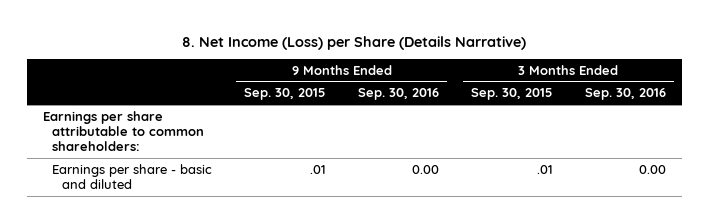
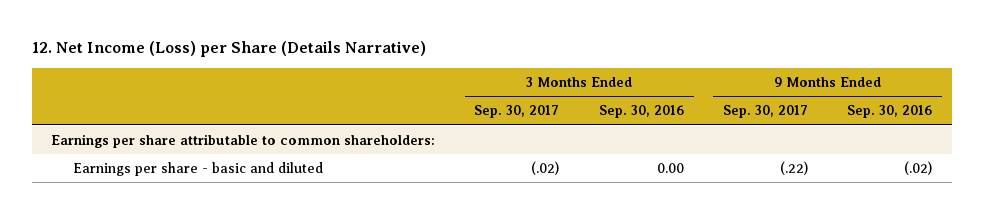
[182,35,527,50] 8. Net Income (Loss) per Share (Details Narrative) -> [31,41,426,58] 12. Net Income (Loss) per Share (Details Narrative)
[244,88,327,101] Sep. 30, 2015 -> none
[471,88,554,101] Sep. 30, 2015 -> none
none -> [474,105,560,119] Sep. 30, 2017
none -> [722,105,808,119] Sep. 30, 2017
[412,164,440,174] 0.00 -> [904,161,933,176] (.02)

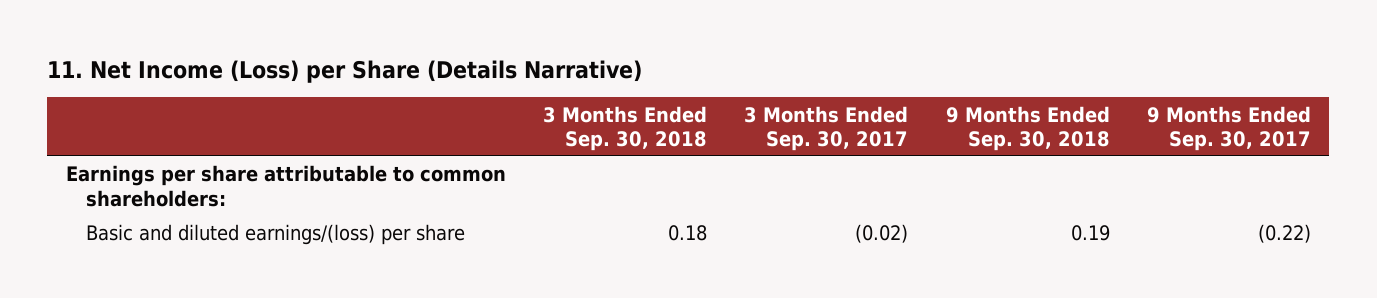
[31,41,426,58] 12. Net Income (Loss) per Share (Details Narrative) -> [47,59,643,83] 11. Net Income (Loss) per Share (Details Narrative)
[598,105,684,119] Sep. 30, 2016 -> none
[847,105,933,119] Sep. 30, 2016 -> none
none -> [543,105,708,151] 3 Months Ended Sep. 30, 2018
none -> [945,105,1110,151] 9 Months Ended Sep. 30, 2018
[73,162,324,177] Earnings per share - basic and diluted -> [85,224,465,246] Basic and diluted earnings/(loss) per share
[531,161,560,176] (.02) -> [855,224,909,244] (0.02)
[779,161,808,176] (.22) -> [1257,224,1311,244] (0.22)

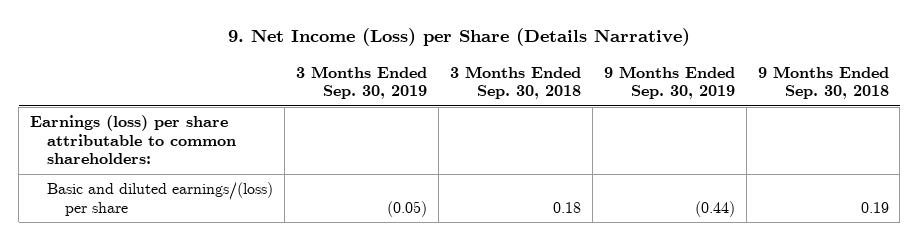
[47,59,643,83] 11. Net Income (Loss) per Share (Details Narrative) -> [228,28,691,47] 9. Net Income (Loss) per Share (Details Narrative)
[744,105,909,151] 3 Months Ended Sep. 30, 2017 -> none
[1146,105,1311,151] 9 Months Ended Sep. 30, 2017 -> none
none -> [296,65,428,100] 3 Months Ended Sep. 30, 2019
none -> [603,65,735,100] 9 Months Ended Sep. 30, 2019
[66,165,507,207] Earnings per share attributable to common shareholders: -> [29,115,237,164] Earnings (loss) per share attributable to common shareholders:

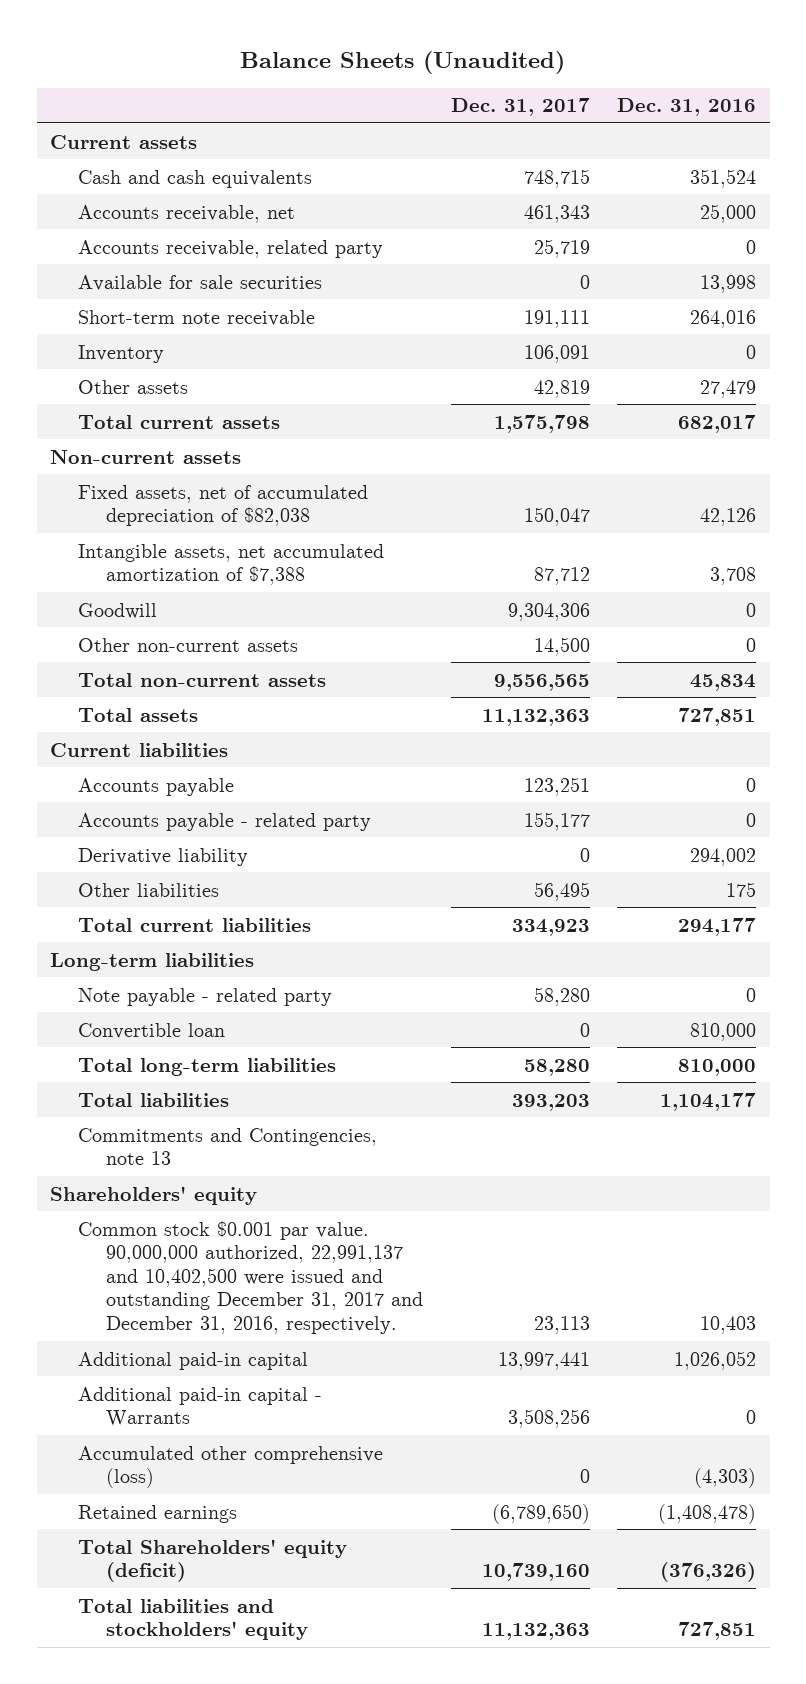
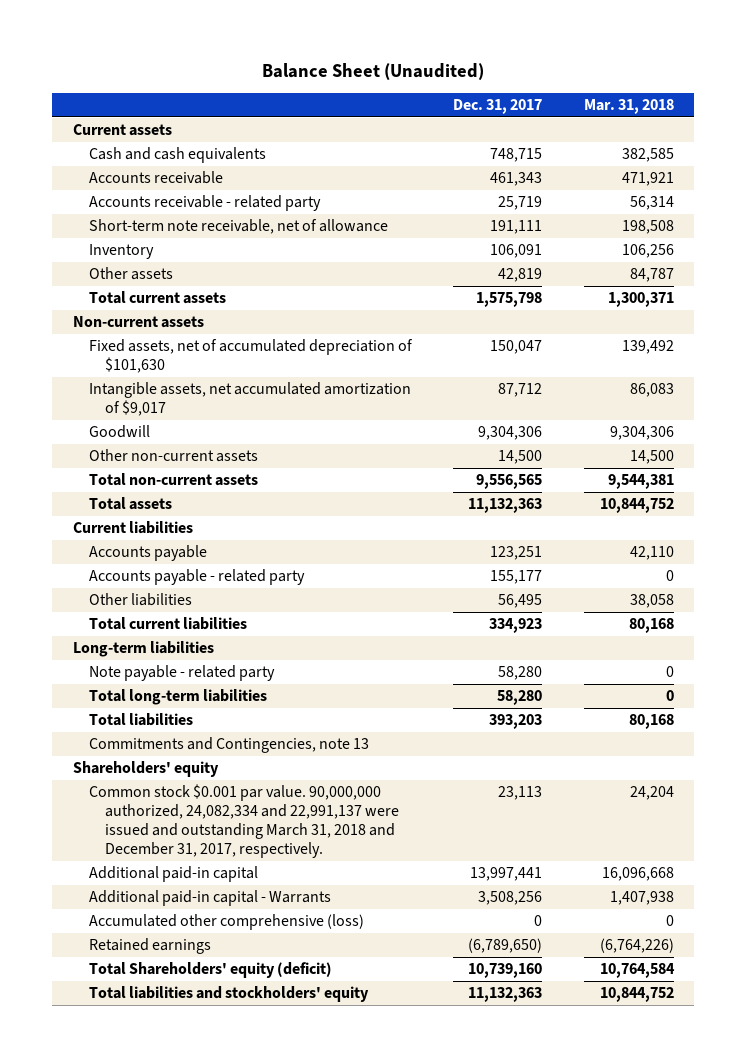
[240,50,566,74] Balance Sheets (Unaudited) -> [262,62,485,80] Balance Sheet (Unaudited)
[617,98,757,117] Dec. 31, 2016 -> none
none -> [583,99,674,115] Mar. 31, 2018
[78,274,323,291] Available for sale securities -> none
[78,204,296,223] Accounts receivable, net -> [88,171,223,185] Accounts receivable
[78,239,384,258] Accounts receivable, related party -> [88,195,321,212] Accounts receivable - related party
[78,309,316,326] Short-term note receivable -> [88,219,388,235] Short-term note receivable, net of allowance
[78,484,369,527] Fixed assets, net of accumulated depreciation of $82,038 -> [88,339,413,374] Fixed assets, net of accumulated depreciation of $101,630
[78,543,385,586] Intangible assets, net accumulated amortization of $7,388 -> [88,382,411,417] Intangible assets, net accumulated amortization of $9,017
[78,847,249,866] Derivative liability -> none
[78,1022,226,1039] Convertible loan -> none
[78,1220,424,1334] Common stock $0.001 par value. 90,000,000 authorized, 22,991,137 and 10,402,500 were issued and outstanding December 31, 2017 and December 31, 2016, respectively. -> [88,784,400,858] Common stock $0.001 par value. 90,000,000 authorized, 24,082,334 and 22,991,137 were issued and outstanding March 31, 2018 and December 31, 2017, respectively.

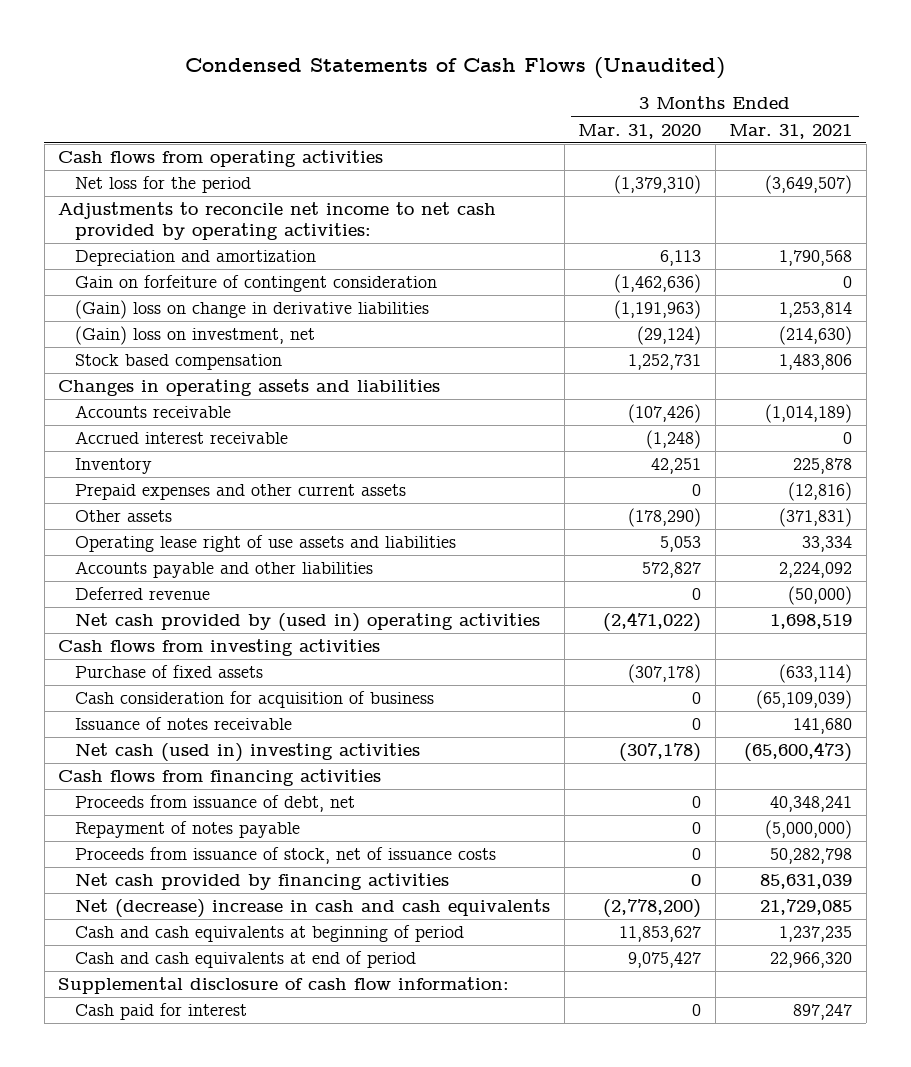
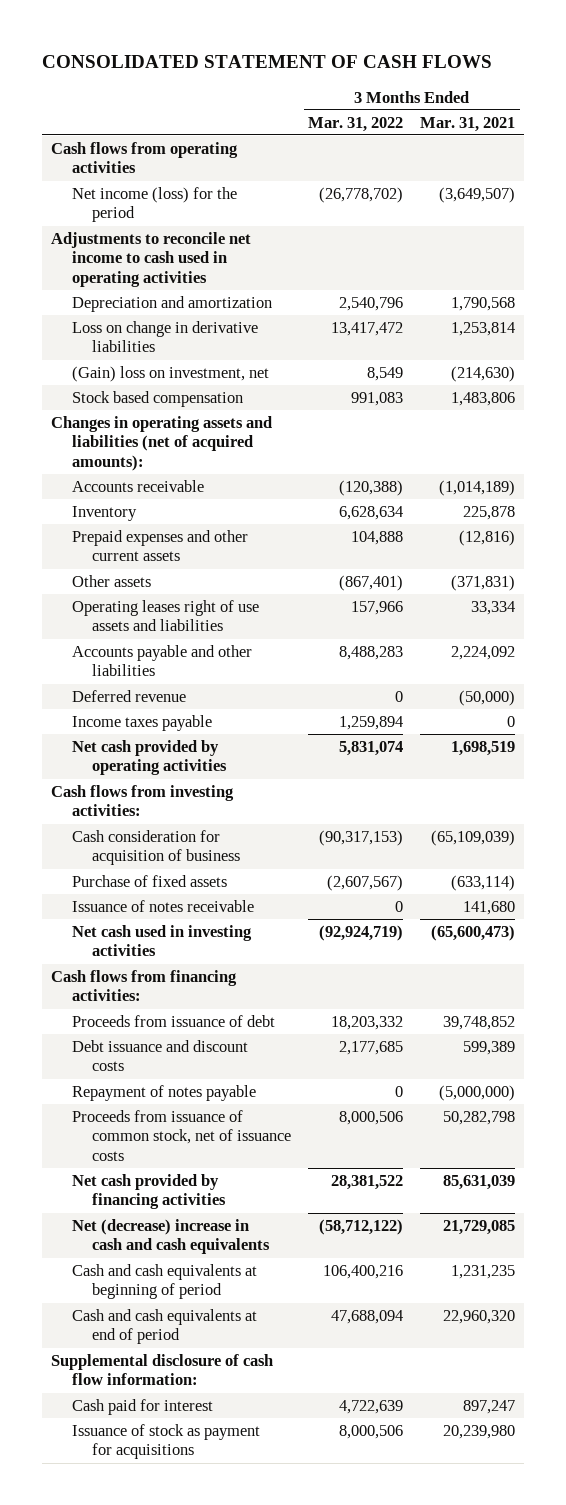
[185,57,726,80] Condensed Statements of Cash Flows (Unaudited) -> [42,55,493,69] CONSOLIDATED STATEMENT OF CASH FLOWS
[578,123,702,139] Mar. 31, 2020 -> none
none -> [308,116,404,132] Mar. 31, 2022
[75,176,252,194] Net loss for the period -> [71,186,237,223] Net income (loss) for the period
[58,202,497,241] Adjustments to reconcile net income to net cash provided by operating activities: -> [50,231,251,287] Adjustments to reconcile net income to cash used in operating activities
[75,275,438,293] Gain on forfeiture of contingent consideration -> none
[75,300,430,320] (Gain) loss on change in derivative liabilities -> [71,320,258,353] Loss on change in derivative liabilities
[58,379,441,397] Changes in operating assets and liabilities -> [50,415,272,471] Changes in operating assets and liabilities (net of acquired amounts):
[75,431,289,445] Accrued interest receivable -> none
[75,535,457,553] Operating lease right of use assets and liabilities -> [71,599,259,632] Operating leases right of use assets and liabilities
none -> [71,714,212,731] Income taxes payable
[75,613,541,633] Net cash provided by (used in) operating activities -> [71,739,228,776] Net cash provided by operating activities
[58,639,381,657] Cash flows from investing activities -> [50,784,234,817] Cash flows from investing activities:
[75,665,264,679] Purchase of fixed assets -> [71,874,227,887] Purchase of fixed assets
[75,743,421,763] Net cash (used in) investing activities -> [71,924,252,957] Net cash used in investing activities
[58,769,382,787] Cash flows from financing activities -> [50,969,237,1002] Cash flows from financing activities:
[75,795,356,813] Proceeds from issuance of debt, net -> [71,1014,275,1027] Proceeds from issuance of debt
[770,796,853,813] 40,348,241 -> [443,1015,516,1030] 39,748,852
none -> [71,1039,248,1072] Debt issuance and discount costs
[75,847,497,865] Proceeds from issuance of stock, net of issuance costs -> [71,1109,292,1161] Proceeds from issuance of common stock, net of issuance costs
[779,926,853,943] 1,237,235 -> [451,1264,516,1279] 1,231,235
[770,952,853,969] 22,966,320 -> [443,1309,516,1324] 22,960,320
none -> [71,1423,260,1460] Issuance of stock as payment for acquisitions

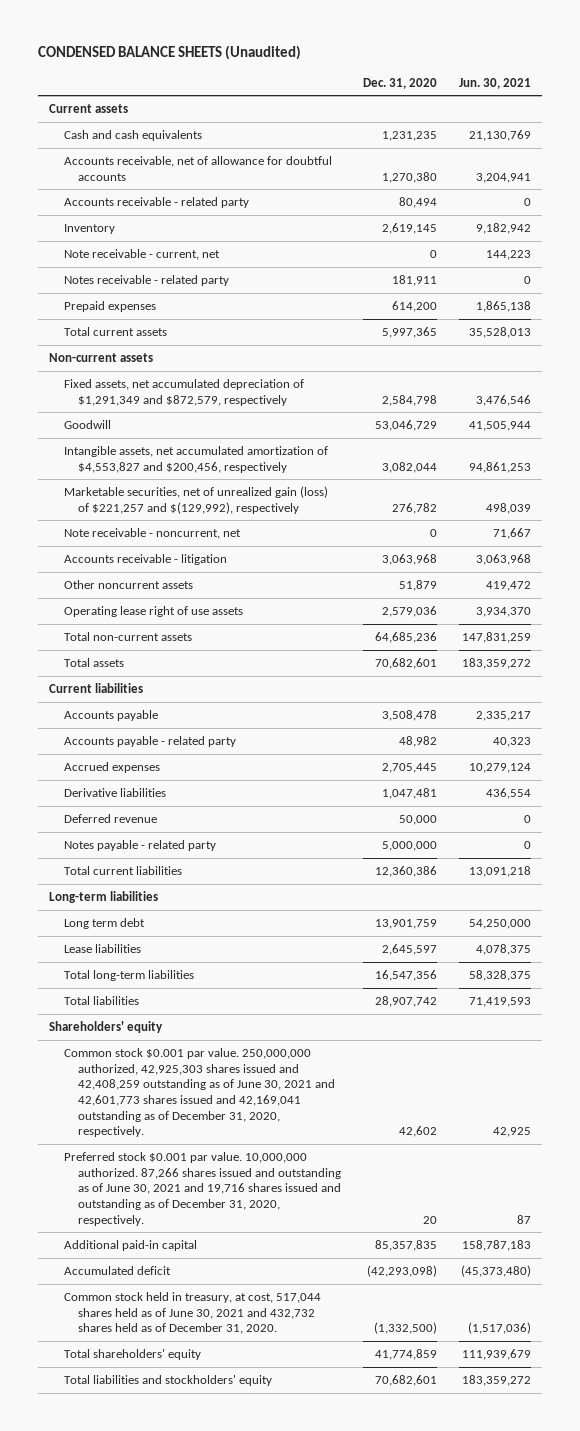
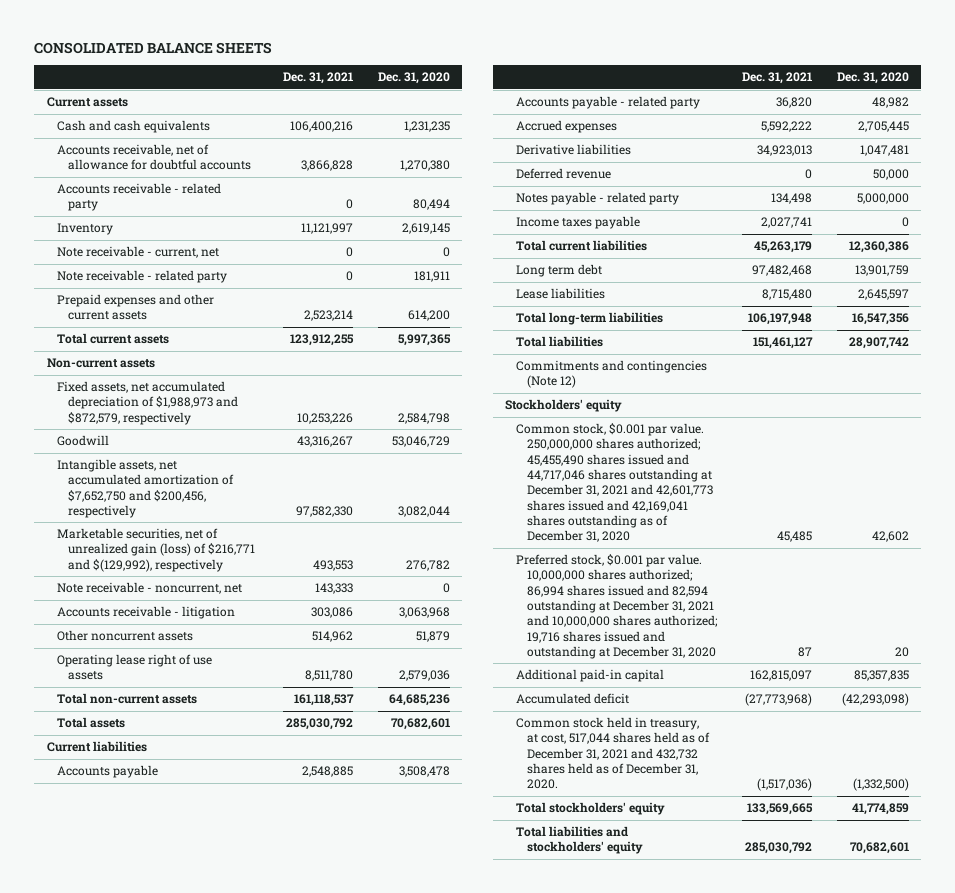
[38,45,302,61] CONDENSED BALANCE SHEETS (Unaudited) -> [34,42,273,55] CONSOLIDATED BALANCE SHEETS
[459,77,532,89] Jun. 30, 2021 -> none
none -> [282,72,353,85] Dec. 31, 2021
[63,274,229,286] Notes receivable - related party -> [57,270,228,284] Note receivable - related party
[63,300,156,312] Prepaid expenses -> [57,294,215,321] Prepaid expenses and other current assets
[63,378,304,406] Fixed assets, net accumulated depreciation of $1,291,349 and $872,579, respectively -> [57,381,239,425] Fixed assets, net accumulated depreciation of $1,988,973 and $872,579, respectively
[63,445,328,473] Intangible assets, net accumulated amortization of $4,553,827 and $200,456, respectively -> [57,459,235,519] Intangible assets, net accumulated amortization of $7,652,750 and $200,456, respectively
[63,485,328,514] Marketable securities, net of unrealized gain (loss) of $221,257 and $(129,992), respectively -> [57,528,256,572] Marketable securities, net of unrealized gain (loss) of $216,771 and $(129,992), respectively
none -> [516,216,641,230] Income taxes payable
[49,890,159,903] Long-term liabilities -> none
none -> [516,360,708,389] Commitments and contingencies (Note 12)
[49,1020,164,1033] Shareholders' equity -> [505,399,623,413] Stockholders' equity
[63,1047,336,1138] Common stock $0.001 par value. 250,000,000 authorized, 42,925,303 shares issued and 42,408,259 outstanding as of June 30, 2021 and 42,601,773 shares issued and 42,169,041 outstanding as of December 31, 2020, respectively. -> [516,423,713,543] Common stock, $0.001 par value. 250,000,000 shares authorized; 45,455,490 shares issued and 44,717,046 shares outstanding at December 31, 2021 and 42,601,773 shares issued and 42,169,041 shares outstanding as of December 31, 2020
[63,1151,342,1226] Preferred stock $0.001 par value. 10,000,000 authorized. 87,266 shares issued and outstanding as of June 30, 2021 and 19,716 shares issued and outstanding as of December 31, 2020, respectively. -> [516,554,718,660] Preferred stock, $0.001 par value. 10,000,000 shares authorized; 86,994 shares issued and 82,594 outstanding at December 31, 2021 and 10,000,000 shares authorized; 19,716 shares issued and outstanding at December 31, 2020
[63,1291,321,1335] Common stock held in treasury, at cost, 517,044 shares held as of June 30, 2021 and 432,732 shares held as of December 31, 2020. -> [516,717,710,790] Common stock held in treasury, at cost, 517,044 shares held as of December 31, 2021 and 432,732 shares held as of December 31, 2020.
[63,1348,201,1360] Total shareholders' equity -> [516,802,666,816] Total stockholders' equity

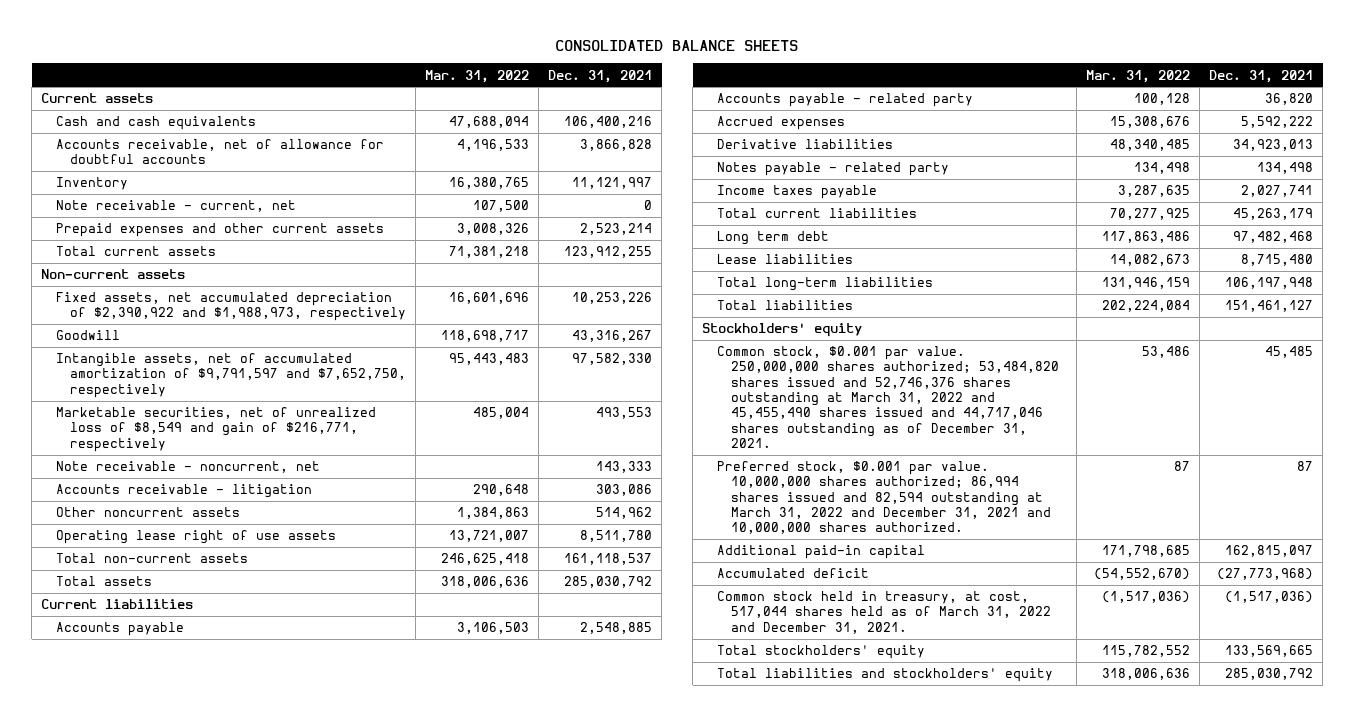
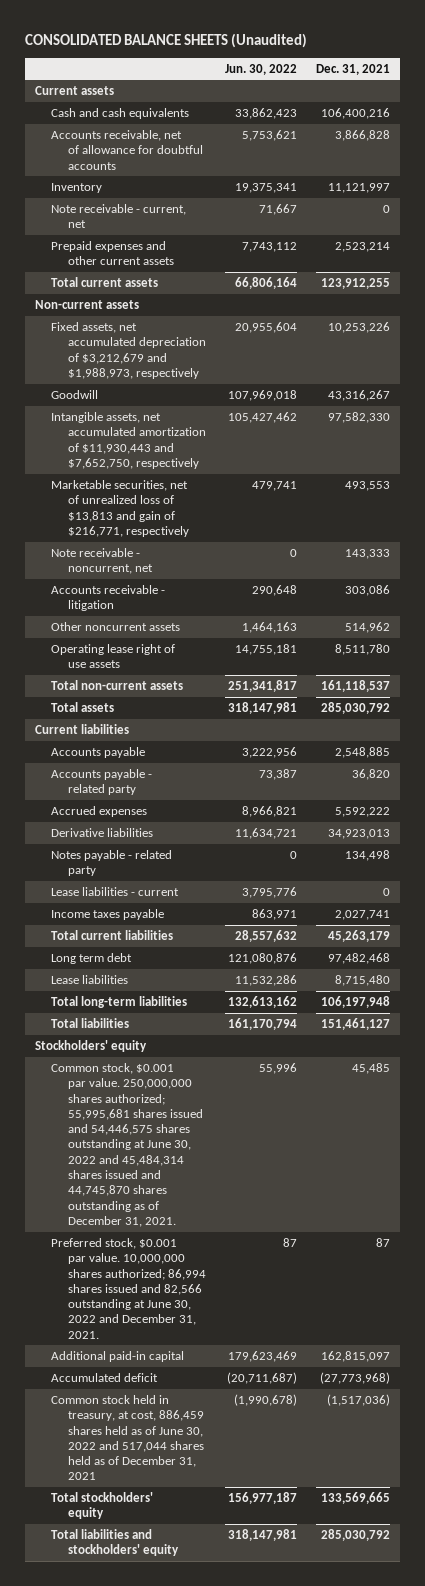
[555,40,799,52] CONSOLIDATED BALANCE SHEETS -> [24,32,307,48] CONSOLIDATED BALANCE SHEETS (Unaudited)
[425,69,530,83] Mar. 31, 2022 -> none
none -> [225,63,298,75] Jun. 30, 2022
[55,292,407,322] Fixed assets, net accumulated depreciation of $2,390,922 and $1,988,973, respectively -> [51,321,207,379] Fixed assets, net accumulated depreciation of $3,212,679 and $1,988,973, respectively
[55,353,407,398] Intangible assets, net of accumulated amortization of $9,791,597 and $7,652,750, respectively -> [51,411,207,469] Intangible assets, net accumulated amortization of $11,930,443 and $7,652,750, respectively
[55,407,376,452] Marketable securities, net of unrealized loss of $8,549 and gain of $216,771, respectively -> [51,479,190,537] Marketable securities, net of unrealized loss of $13,813 and gain of $216,771, respectively
none -> [51,886,180,896] Lease liabilities - current
[716,346,1060,448] Common stock, $0.001 par value. 250,000,000 shares authorized; 53,484,820 shares issued and 52,746,376 shares outstanding at March 31, 2022 and 45,455,490 shares issued and 44,717,046 shares outstanding as of December 31, 2021. -> [51,1062,204,1227] Common stock, $0.001 par value. 250,000,000 shares authorized; 55,995,681 shares issued and 54,446,575 shares outstanding at June 30, 2022 and 45,484,314 shares issued and 44,745,870 shares outstanding as of December 31, 2021.
[716,461,1052,535] Preferred stock, $0.001 par value. 10,000,000 shares authorized; 86,994 shares issued and 82,594 outstanding at March 31, 2022 and December 31, 2021 and 10,000,000 shares authorized. -> [51,1237,207,1339] Preferred stock, $0.001 par value. 10,000,000 shares authorized; 86,994 shares issued and 82,566 outstanding at June 30, 2022 and December 31, 2021.
[716,591,1052,634] Common stock held in treasury, at cost, 517,044 shares held as of March 31, 2022 and December 31, 2021. -> [51,1394,205,1481] Common stock held in treasury, at cost, 886,459 shares held as of June 30, 2022 and 517,044 shares held as of December 31, 2021

